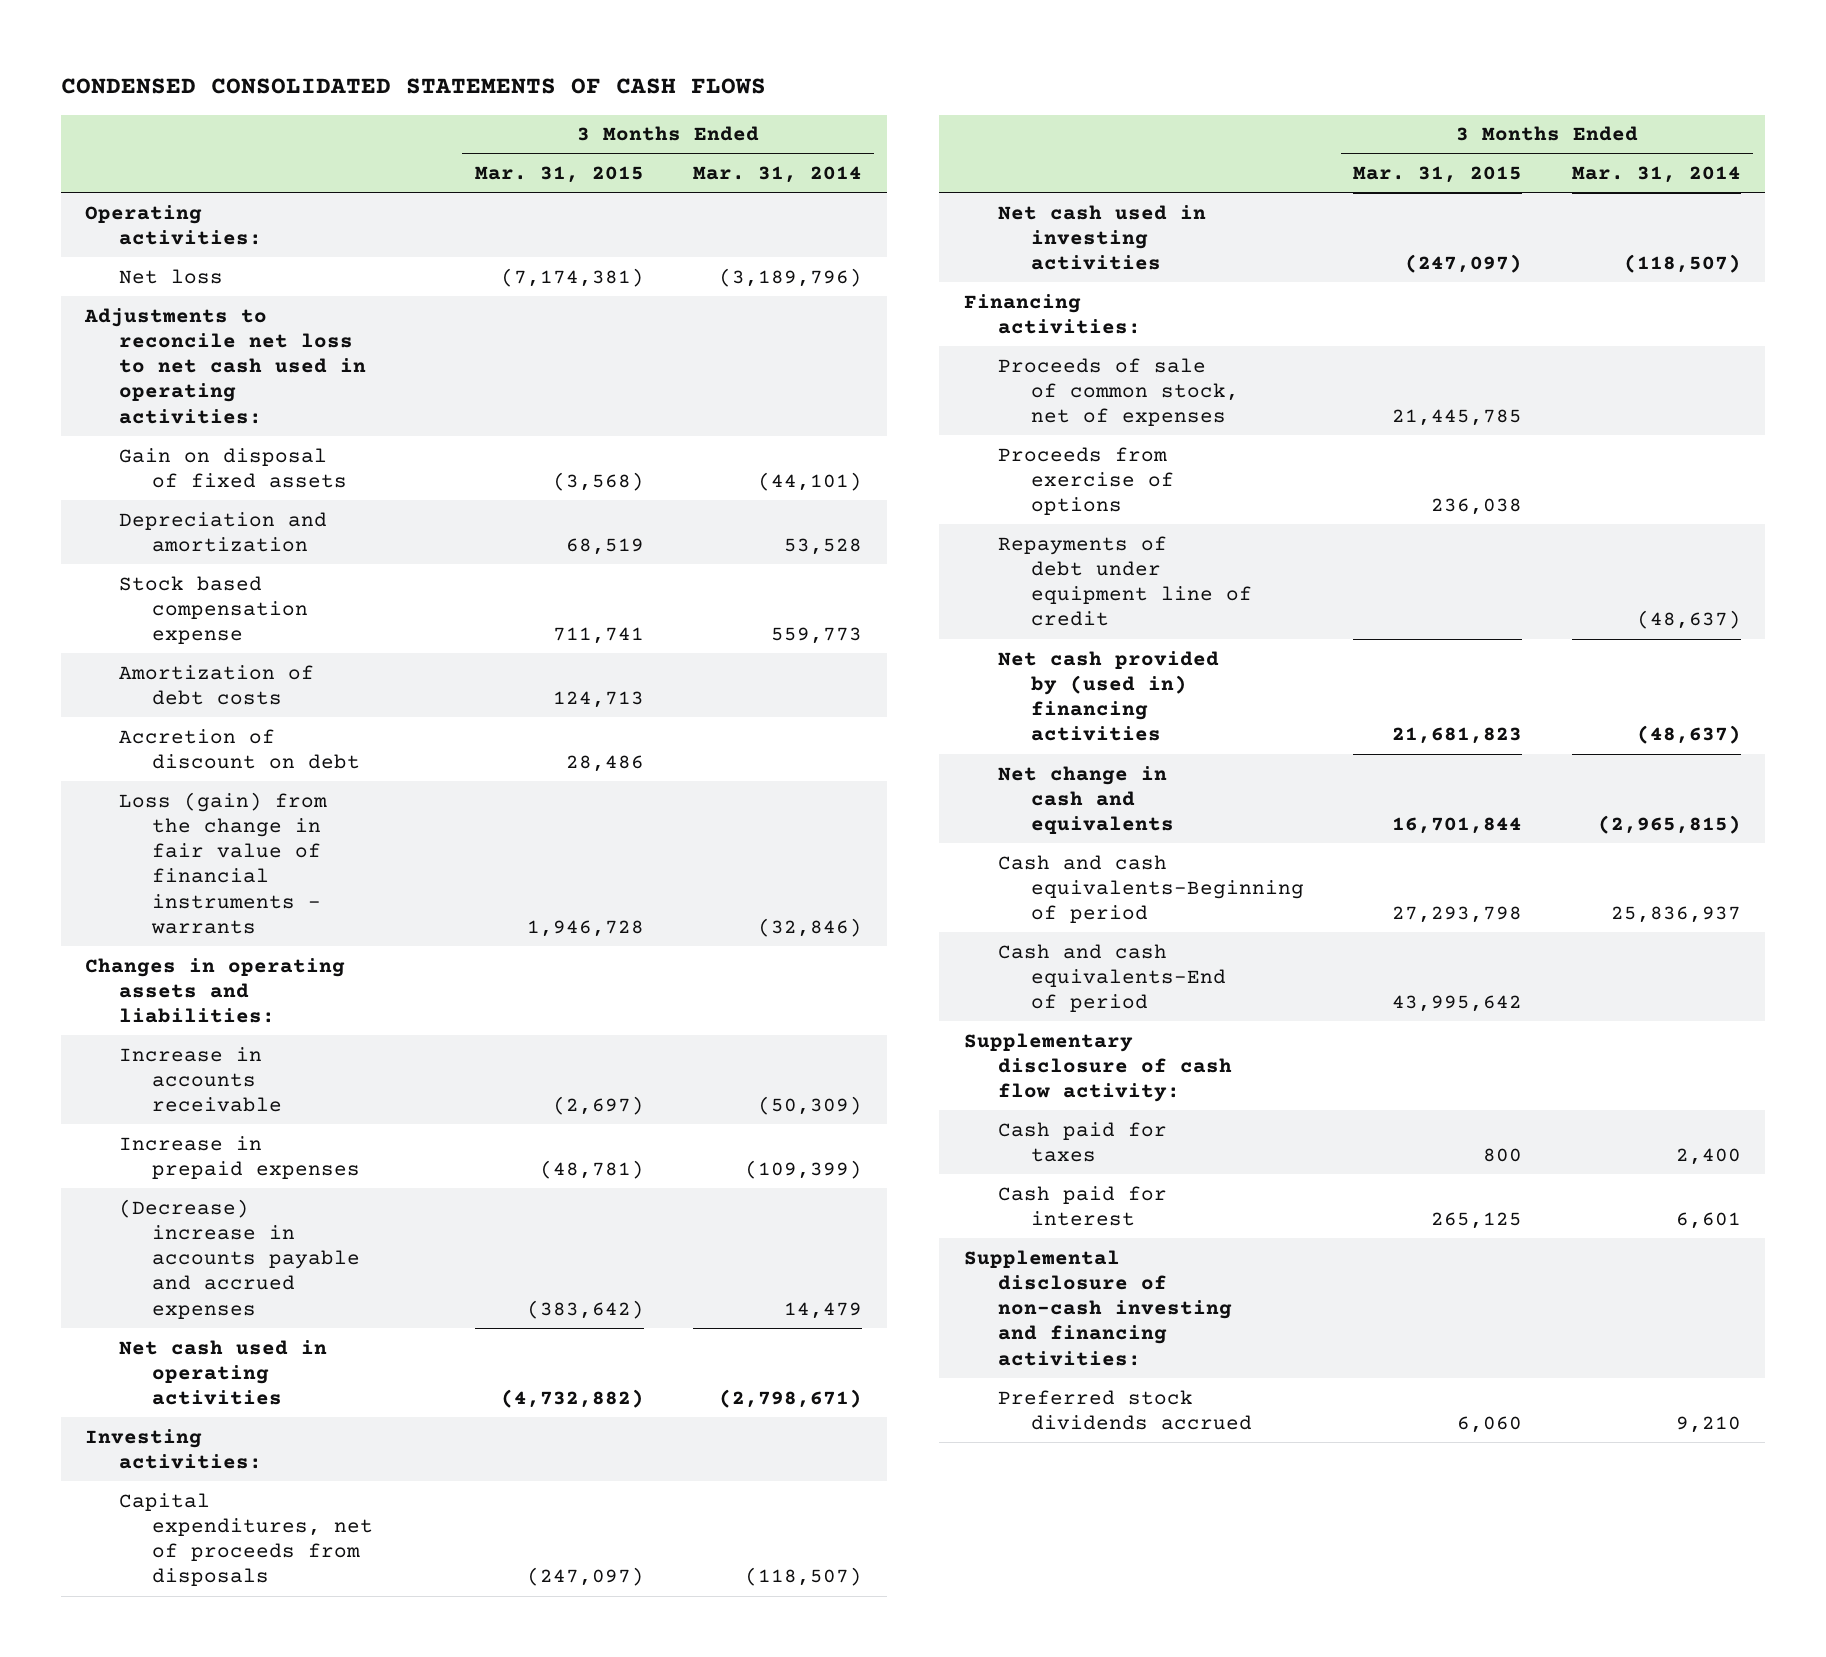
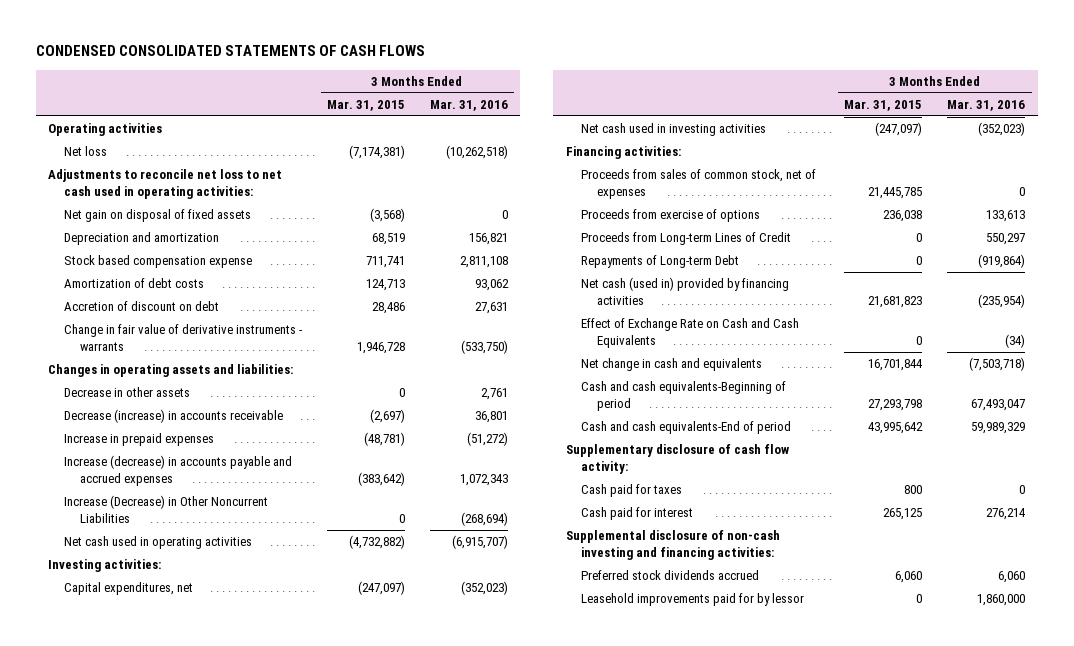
[693,165,863,183] Mar. 31, 2014 -> none
none -> [429,99,508,111] Mar. 31, 2016
[85,204,262,245] Operating activities: -> [48,123,163,137] Operating activities
[118,447,348,488] Gain on disposal of fixed assets -> [64,209,252,223] Net gain on disposal of fixed assets
[118,791,327,934] Loss (gain) from the change in fair value of financial instruments - warrants -> [64,324,303,351] Change in fair value of derivative instruments - warrants
none -> [64,387,191,398] Decrease in other assets
[118,1046,283,1113] Increase in accounts receivable -> [64,409,284,424] Decrease (increase) in accounts receivable
[118,1198,361,1319] (Decrease) increase in accounts payable and accrued expenses -> [64,455,293,486] Increase (decrease) in accounts payable and accrued expenses
none -> [64,495,269,523] Increase (Decrease) in Other Noncurrent Liabilities
[118,1492,374,1587] Capital expenditures, net of proceeds from disposals -> [64,582,194,596] Capital expenditures, net
[997,357,1240,427] Proceeds of sale of common stock, net of expenses -> [581,169,817,199] Proceeds from sales of common stock, net of expenses
[997,535,1253,627] Repayments of debt under equipment line of credit -> none
none -> [581,232,792,246] Proceeds from Long-term Lines of Credit
none -> [581,255,740,269] Repayments of Long-term Debt
[997,650,1219,742] Net cash provided by (used in) financing activities -> [581,277,790,305] Net cash (used in) provided by financing activities
none -> [581,318,800,348] Effect of Exchange Rate on Cash and Cash Equivalents
none -> [581,593,805,607] Leasehold improvements paid for by lessor

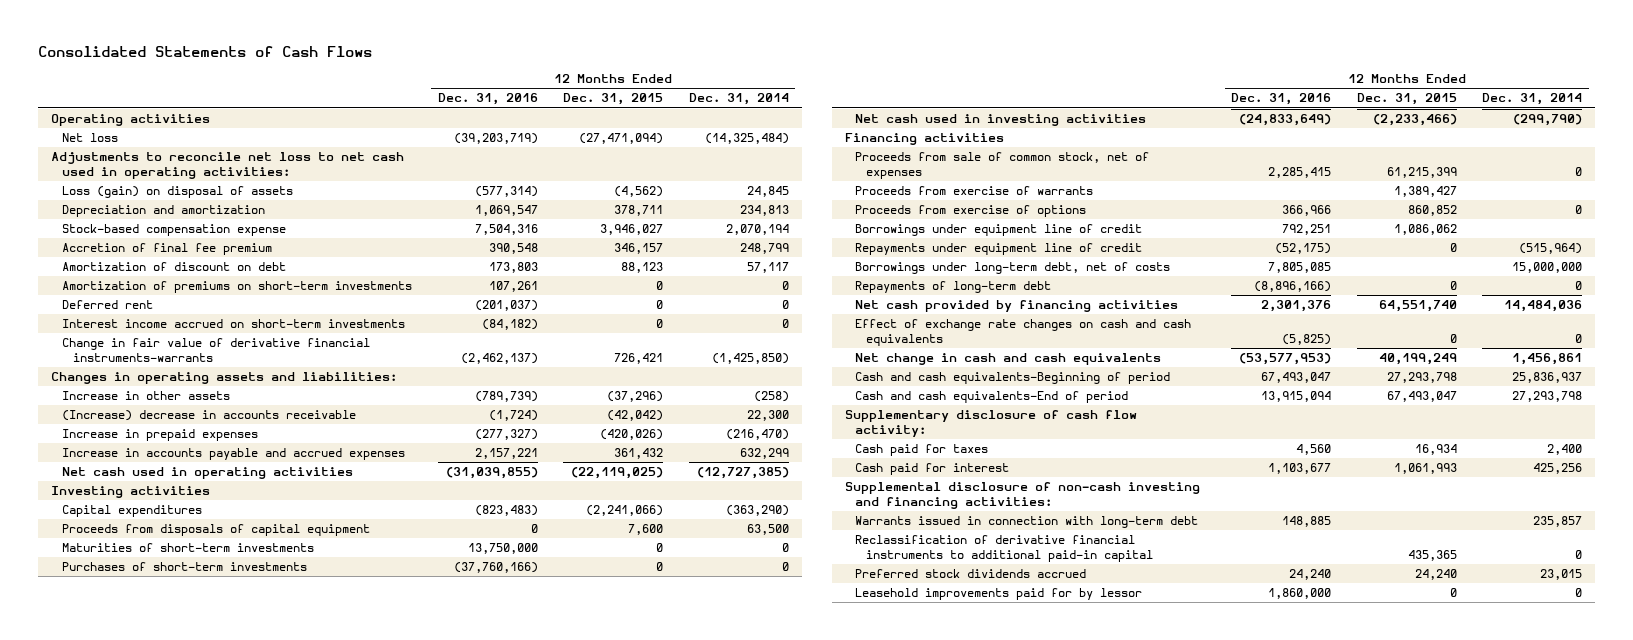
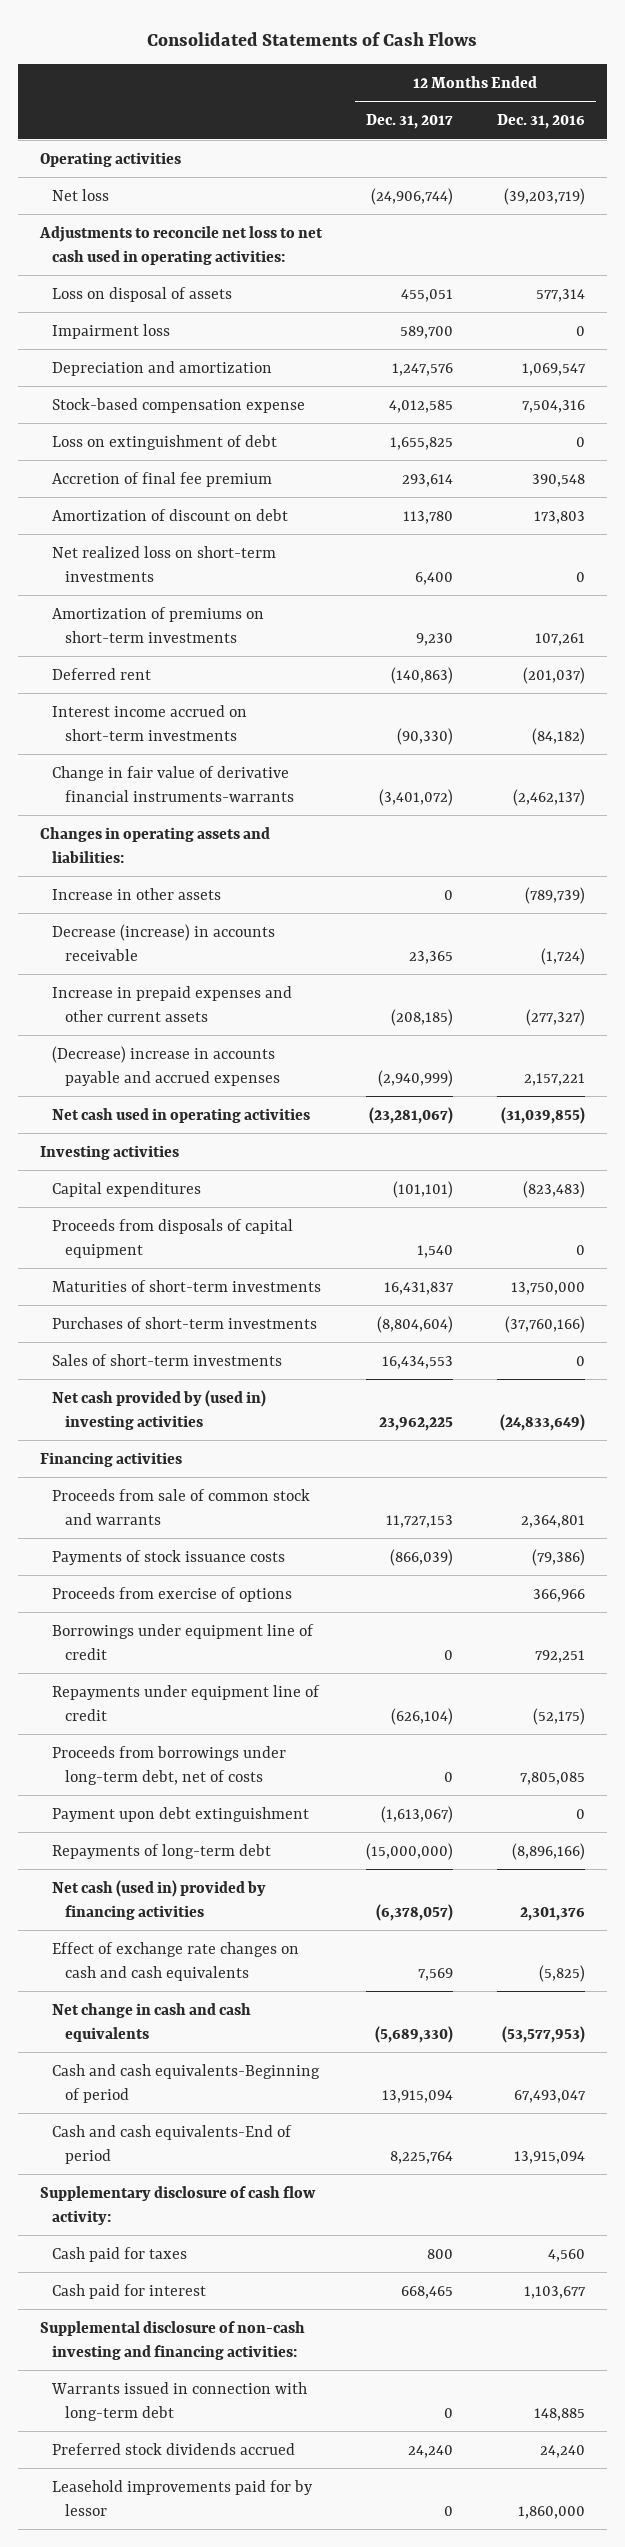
[563,93,664,106] Dec. 31, 2015 -> none
[688,93,789,106] Dec. 31, 2014 -> none
none -> [365,114,453,130] Dec. 31, 2017
[61,186,293,199] Loss (gain) on disposal of assets -> [52,286,233,302] Loss on disposal of assets
[474,186,538,198] (577,314) -> [535,288,585,302] 577,314
none -> [52,323,171,339] Impairment loss
none -> [52,434,278,450] Loss on extinguishment of debt
none -> [52,545,277,582] Net realized loss on short-term investments
[61,410,356,422] (Increase) decrease in accounts receivable -> [52,923,276,961] Decrease (increase) in accounts receivable
[61,429,258,442] Increase in prepaid expenses -> [52,985,293,1022] Increase in prepaid expenses and other current assets
[61,448,405,461] Increase in accounts payable and accrued expenses -> [52,1045,281,1086] (Decrease) increase in accounts payable and accrued expenses
none -> [52,1353,283,1366] Sales of short-term investments
[855,114,1147,127] Net cash used in investing activities -> [52,1389,267,1430] Net cash provided by (used in) investing activities
[855,186,1094,196] Proceeds from exercise of warrants -> none
[855,152,1150,179] Proceeds from sale of common stock, net of expenses -> [52,1488,311,1525] Proceeds from sale of common stock and warrants
[1268,166,1332,178] 2,285,415 -> [520,1514,585,1528] 2,364,801
none -> [52,1549,286,1565] Payments of stock issuance costs
[855,262,1171,275] Borrowings under long-term debt, net of costs -> [52,1745,287,1785] Proceeds from borrowings under long-term debt, net of costs
none -> [52,1806,310,1822] Payment upon debt extinguishment
[855,300,1179,313] Net cash provided by financing activities -> [52,1879,267,1920] Net cash (used in) provided by financing activities
[855,535,1154,562] Reclassification of derivative financial instruments to additional paid-in capital -> none

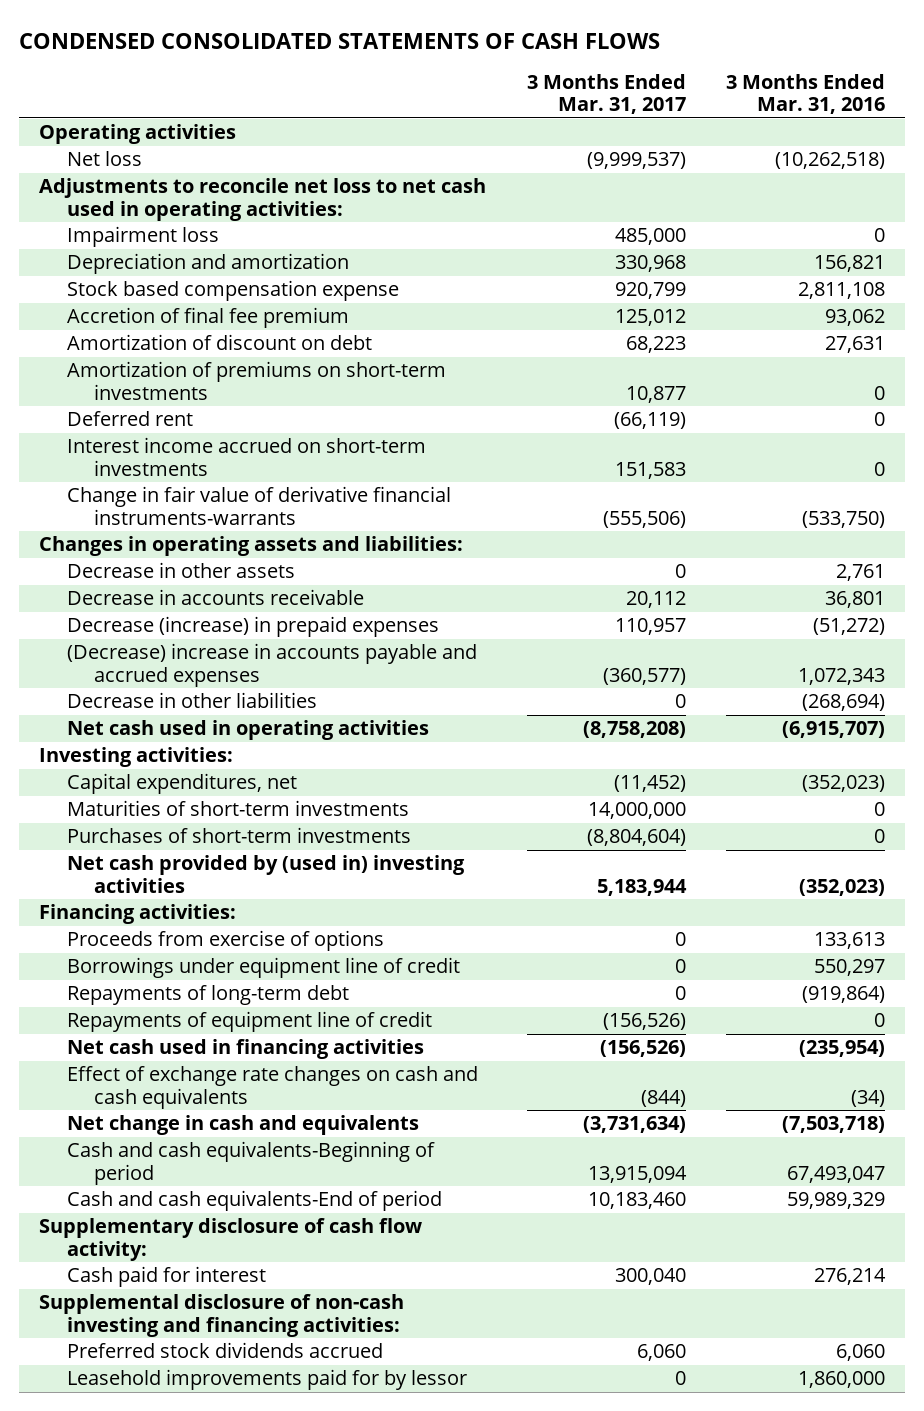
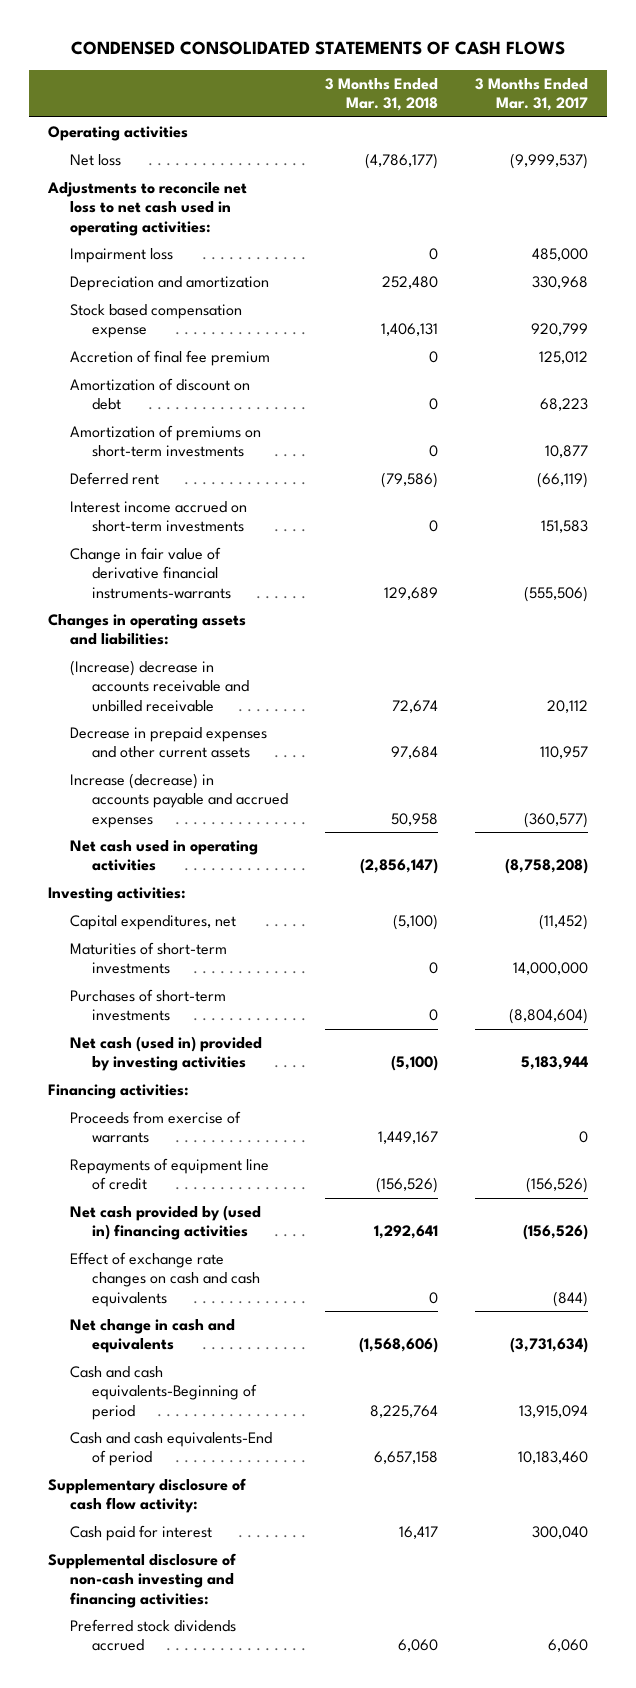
[725,73,885,115] 3 Months Ended Mar. 31, 2016 -> none
none -> [325,78,439,112] 3 Months Ended Mar. 31, 2018
[66,562,295,579] Decrease in other assets -> none
[66,692,317,709] Decrease in other liabilities -> none
[66,589,364,606] Decrease in accounts receivable -> [69,660,249,712] (Increase) decrease in accounts receivable and unbilled receivable
[66,616,439,638] Decrease (increase) in prepaid expenses -> [69,727,267,759] Decrease in prepaid expenses and other current assets
[66,643,477,687] (Decrease) increase in accounts payable and accrued expenses -> [69,773,288,828] Increase (decrease) in accounts payable and accrued expenses
[66,855,465,893] Net cash provided by (used in) investing activities -> [69,1036,262,1072] Net cash (used in) provided by investing activities
[66,957,460,979] Borrowings under equipment line of credit -> none
[66,985,349,1006] Repayments of long-term debt -> none
[66,930,384,952] Proceeds from exercise of options -> [69,1111,241,1144] Proceeds from exercise of warrants
[66,1039,424,1060] Net cash used in financing activities -> [69,1205,261,1241] Net cash provided by (used in) financing activities
[66,1369,467,1391] Leasehold improvements paid for by lessor -> none

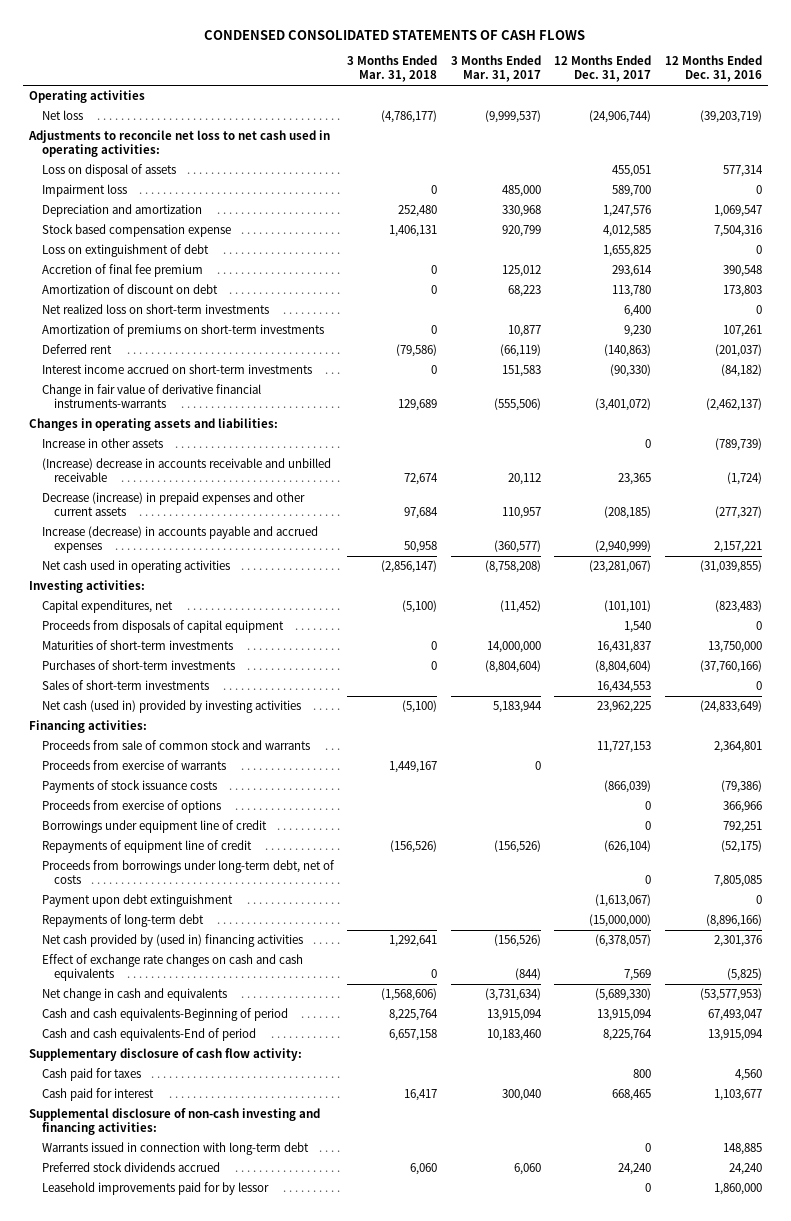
none -> [554,55,652,83] 12 Months Ended Dec. 31, 2017
none -> [664,55,762,83] 12 Months Ended Dec. 31, 2016
none -> [41,164,176,178] Loss on disposal of assets
none -> [41,244,209,258] Loss on extinguishment of debt
none -> [41,304,269,315] Net realized loss on short-term investments
none -> [41,438,163,449] Increase in other assets
[69,727,267,759] Decrease in prepaid expenses and other current assets -> [41,492,305,517] Decrease (increase) in prepaid expenses and other current assets
none -> [41,620,284,634] Proceeds from disposals of capital equipment
none -> [41,680,209,691] Sales of short-term investments
none -> [41,740,310,751] Proceeds from sale of common stock and warrants
none -> [41,780,217,794] Payments of stock issuance costs
none -> [41,800,221,814] Proceeds from exercise of options
none -> [41,820,267,834] Borrowings under equipment line of credit
none -> [41,860,335,885] Proceeds from borrowings under long-term debt, net of costs
none -> [41,894,233,908] Payment upon debt extinguishment
none -> [41,914,204,928] Repayments of long-term debt
none -> [41,1068,141,1082] Cash paid for taxes
none -> [41,1142,309,1156] Warrants issued in connection with long-term debt
none -> [41,1182,269,1196] Leasehold improvements paid for by lessor

